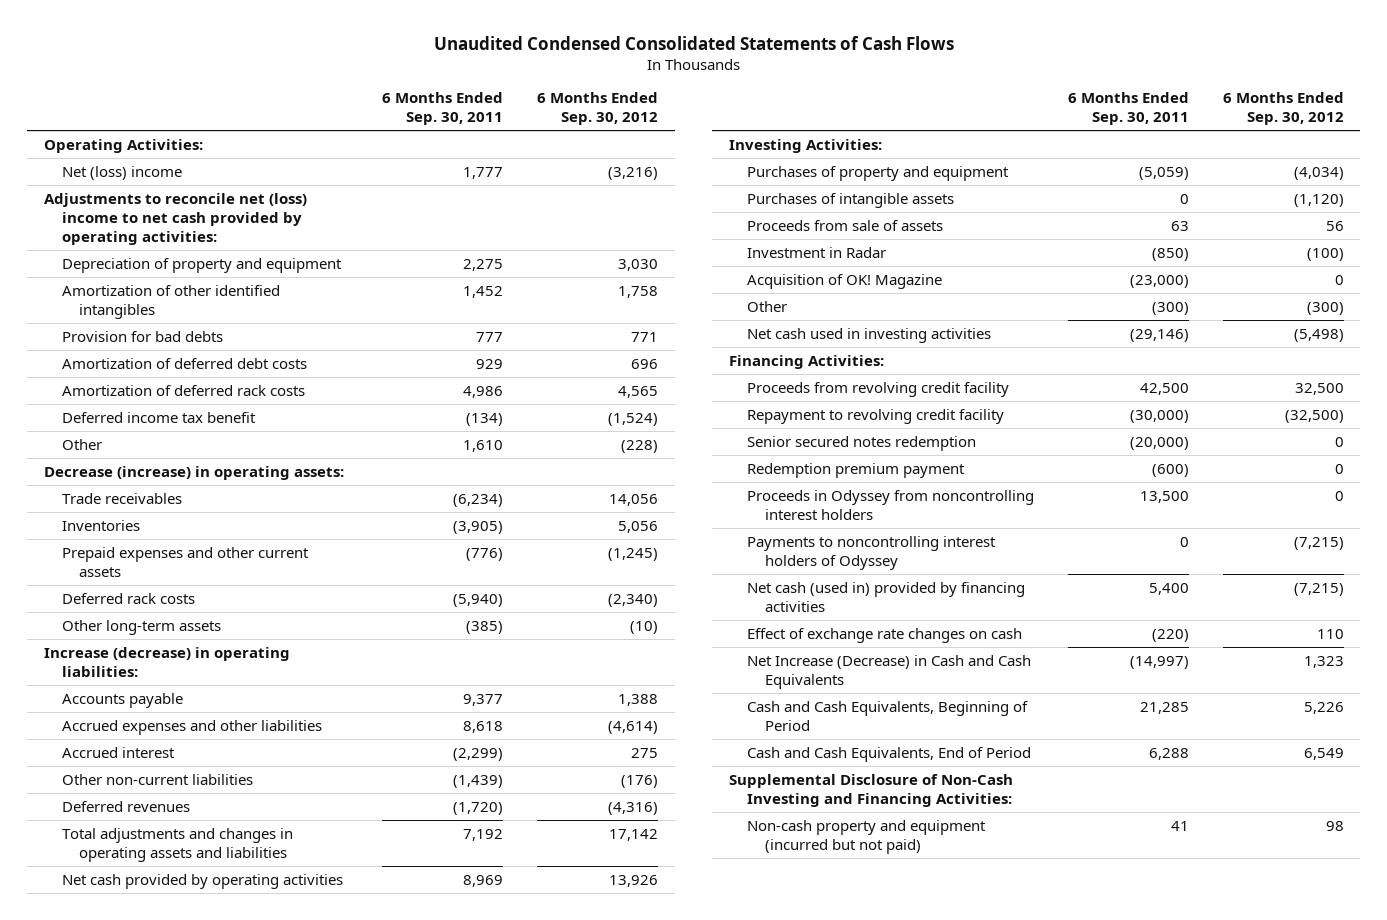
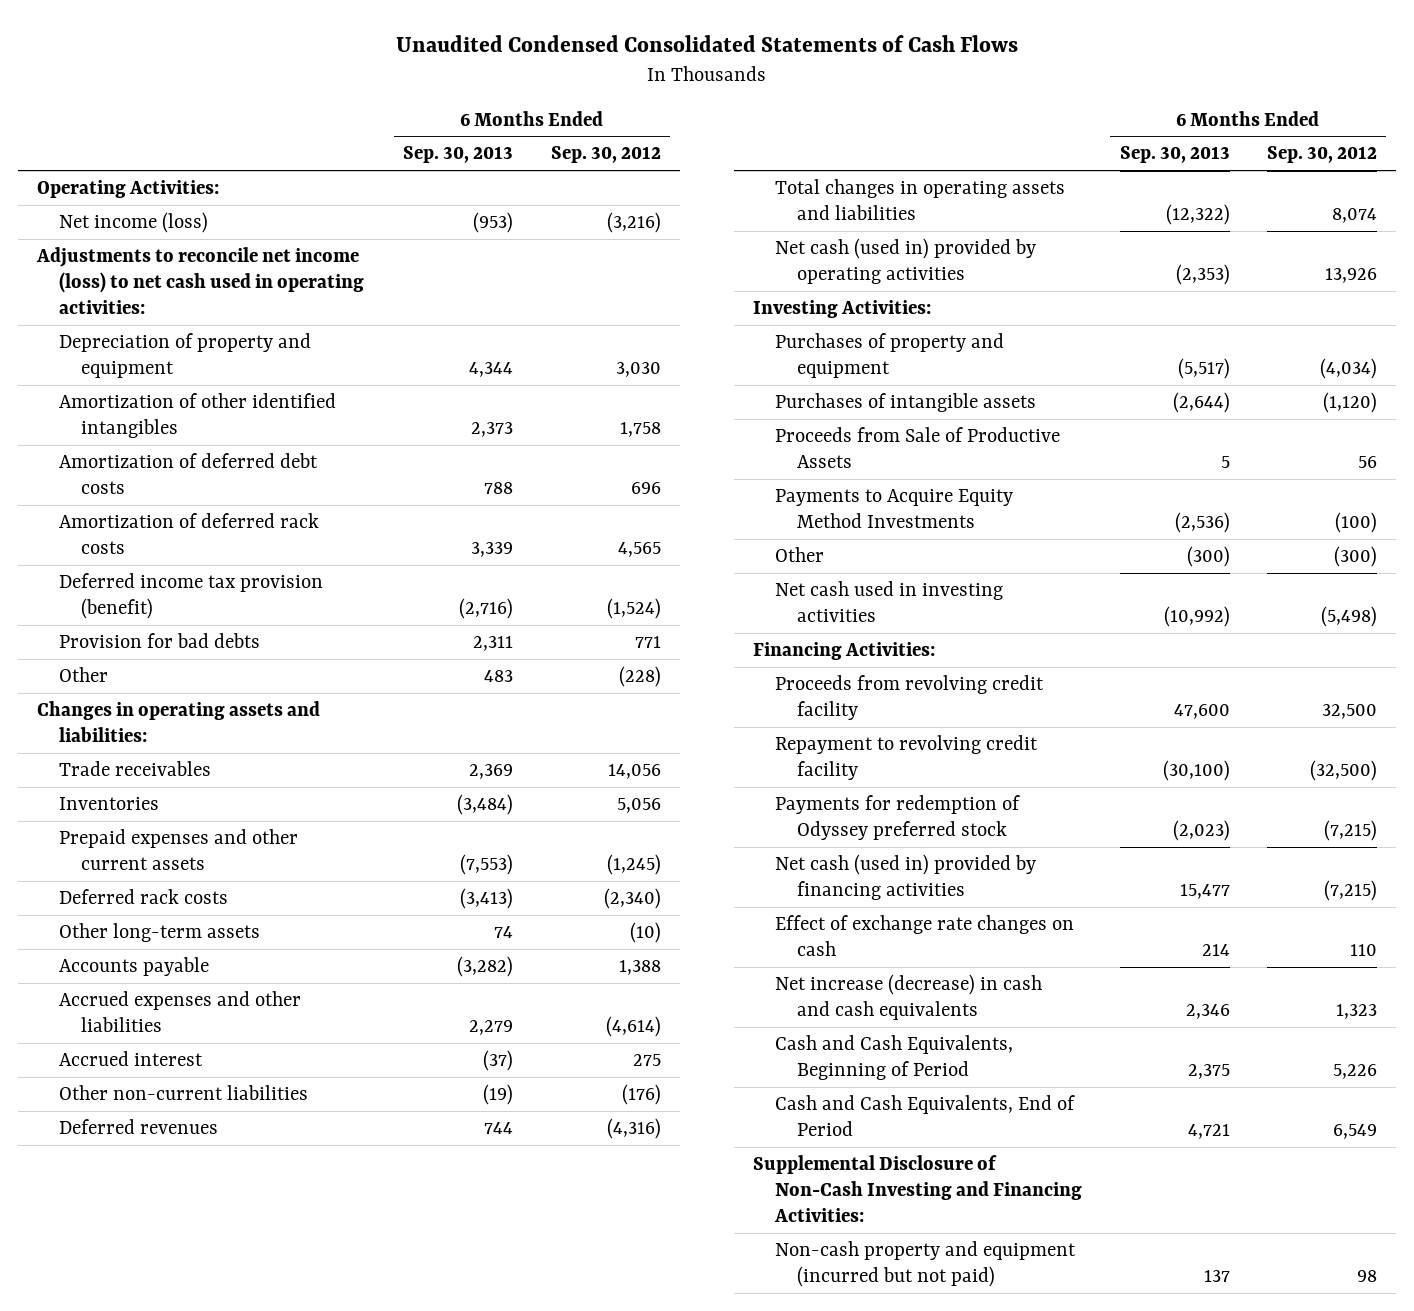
[382,92,504,126] 6 Months Ended Sep. 30, 2011 -> none
none -> [403,146,514,164] Sep. 30, 2013
[61,165,182,180] Net (loss) income -> [59,212,209,234] Net income (loss)
[43,192,307,245] Adjustments to reconcile net (loss) income to net cash provided by operating activities: -> [35,247,365,315] Adjustments to reconcile net income (loss) to net cash used in operating activities:
[61,411,256,423] Deferred income tax benefit -> [59,573,324,620] Deferred income tax provision (benefit)
[61,330,223,342] Provision for bad debts -> [59,633,261,649] Provision for bad debts
[43,465,344,480] Decrease (increase) in operating assets: -> [36,701,320,743] Changes in operating assets and liabilities:
[43,646,290,677] Increase (decrease) in operating liabilities: -> none
[61,827,293,862] Total adjustments and changes in operating assets and liabilities -> [775,179,1066,221] Total changes in operating assets and liabilities
[609,828,659,841] 17,142 -> [1332,208,1378,224] 8,074
[61,873,343,889] Net cash provided by operating activities -> [775,238,1037,285] Net cash (used in) provided by operating activities
[746,273,942,289] Acquisition of OK! Magazine -> none
[746,219,943,231] Proceeds from sale of assets -> [775,427,1061,469] Proceeds from Sale of Productive Assets
[746,246,886,258] Investment in Radar -> [775,489,1014,529] Payments to Acquire Equity Method Investments
[746,435,976,451] Senior secured notes redemption -> none
[746,462,965,478] Redemption premium payment -> none
[746,489,1034,520] Proceeds in Odyssey from noncontrolling interest holders -> none
[746,535,996,570] Payments to noncontrolling interest holders of Odyssey -> [775,795,1021,841] Payments for redemption of Odyssey preferred stock
[746,654,1031,689] Net Increase (Decrease) in Cash and Cash Equivalents -> [775,974,1043,1021] Net increase (decrease) in cash and cash equivalents

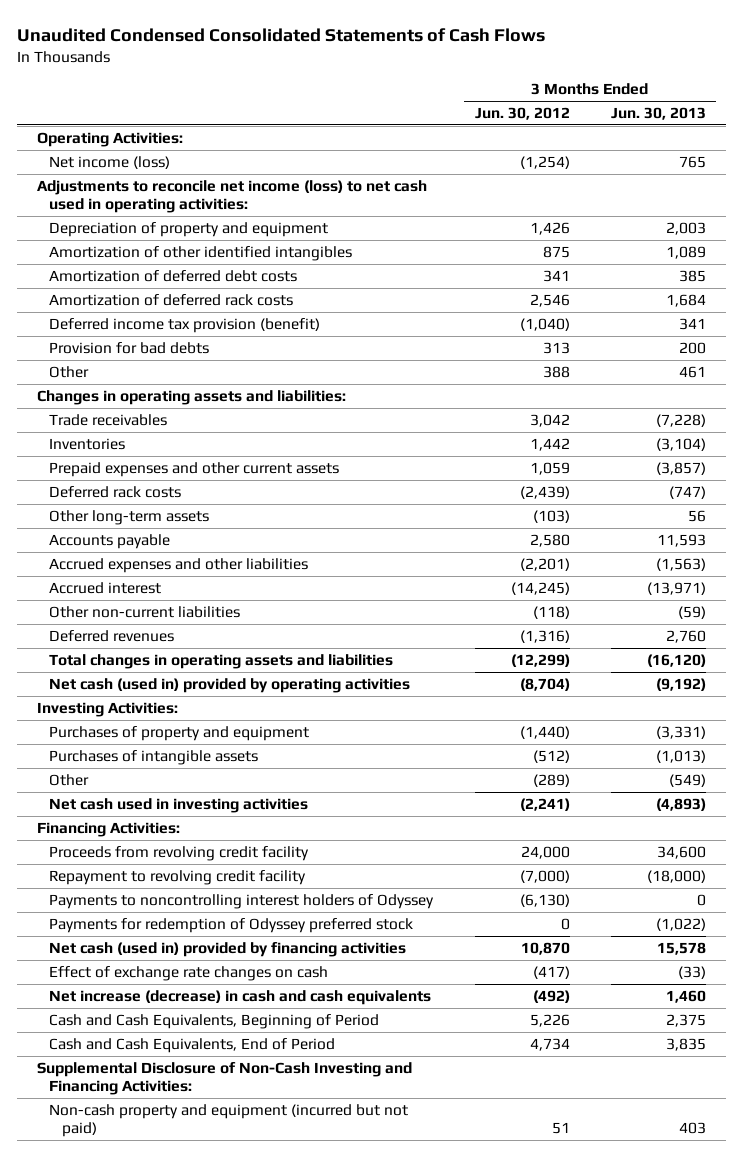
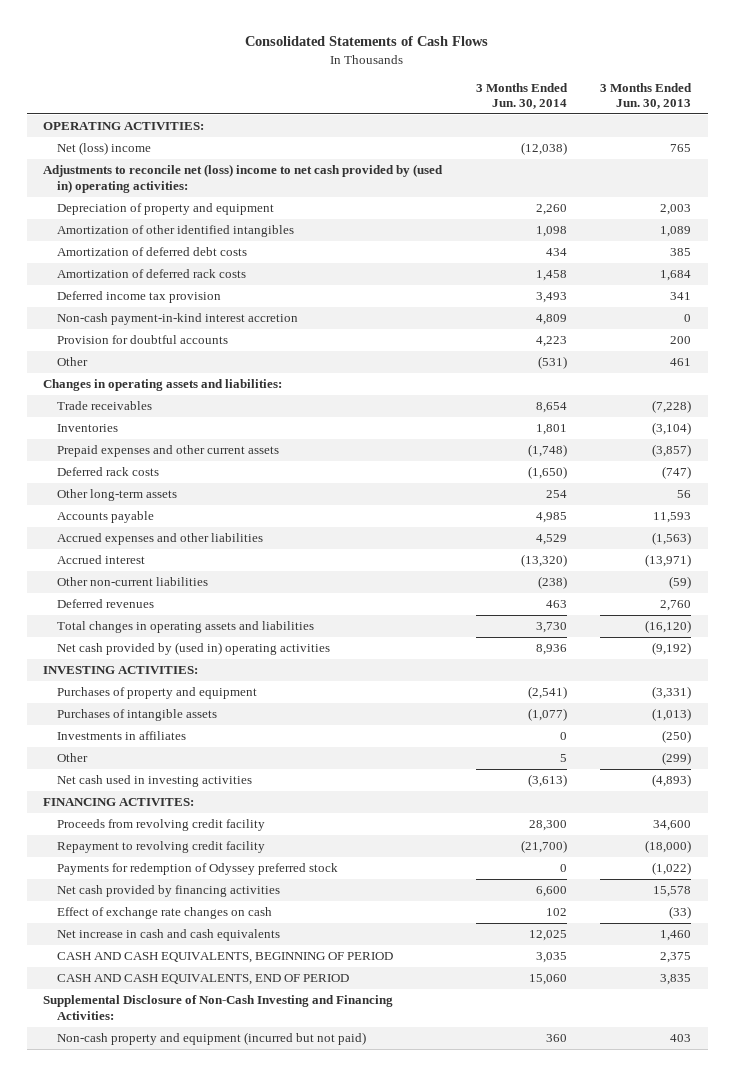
[16,27,545,42] Unaudited Condensed Consolidated Statements of Cash Flows -> [245,36,489,47] Consolidated Statements of Cash Flows
[474,107,570,121] Jun. 30, 2012 -> none
none -> [475,82,568,109] 3 Months Ended Jun. 30, 2014
[37,131,184,147] Operating Activities: -> [43,122,205,131] OPERATING ACTIVITIES:
[49,155,171,169] Net income (loss) -> [57,142,152,156] Net (loss) income
[37,179,428,214] Adjustments to reconcile net income (loss) to net cash used in operating activities: -> [43,164,444,193] Adjustments to reconcile net (loss) income to net cash provided by (used in) operating activities:
[49,317,321,333] Deferred income tax provision (benefit) -> [57,291,222,304] Deferred income tax provision
none -> [57,313,299,326] Non-cash payment-in-kind interest accretion
[49,341,210,354] Provision for bad debts -> [57,335,229,345] Provision for doubtful accounts
[49,677,411,693] Net cash (used in) provided by operating activities -> [57,642,331,656] Net cash provided by (used in) operating activities
[37,701,179,717] Investing Activities: -> [43,666,199,675] INVESTING ACTIVITIES:
none -> [57,731,187,741] Investments in affiliates
[668,773,706,787] (549) -> [662,752,692,766] (299)
[37,821,181,837] Financing Activities: -> [43,798,195,807] FINANCING ACTIVITES:
[49,893,435,909] Payments to noncontrolling interest holders of Odyssey -> none
[49,941,407,957] Net cash (used in) provided by financing activities -> [57,885,281,898] Net cash provided by financing activities
[49,989,432,1005] Net increase (decrease) in cash and cash equivalents -> [57,929,281,942] Net increase in cash and cash equivalents
[49,1013,380,1029] Cash and Cash Equivalents, Beginning of Period -> [57,952,394,964] CASH AND CASH EQUIVALENTS, BEGINNING OF PERIOD
[49,1037,336,1053] Cash and Cash Equivalents, End of Period -> [57,974,350,986] CASH AND CASH EQUIVALENTS, END OF PERIOD

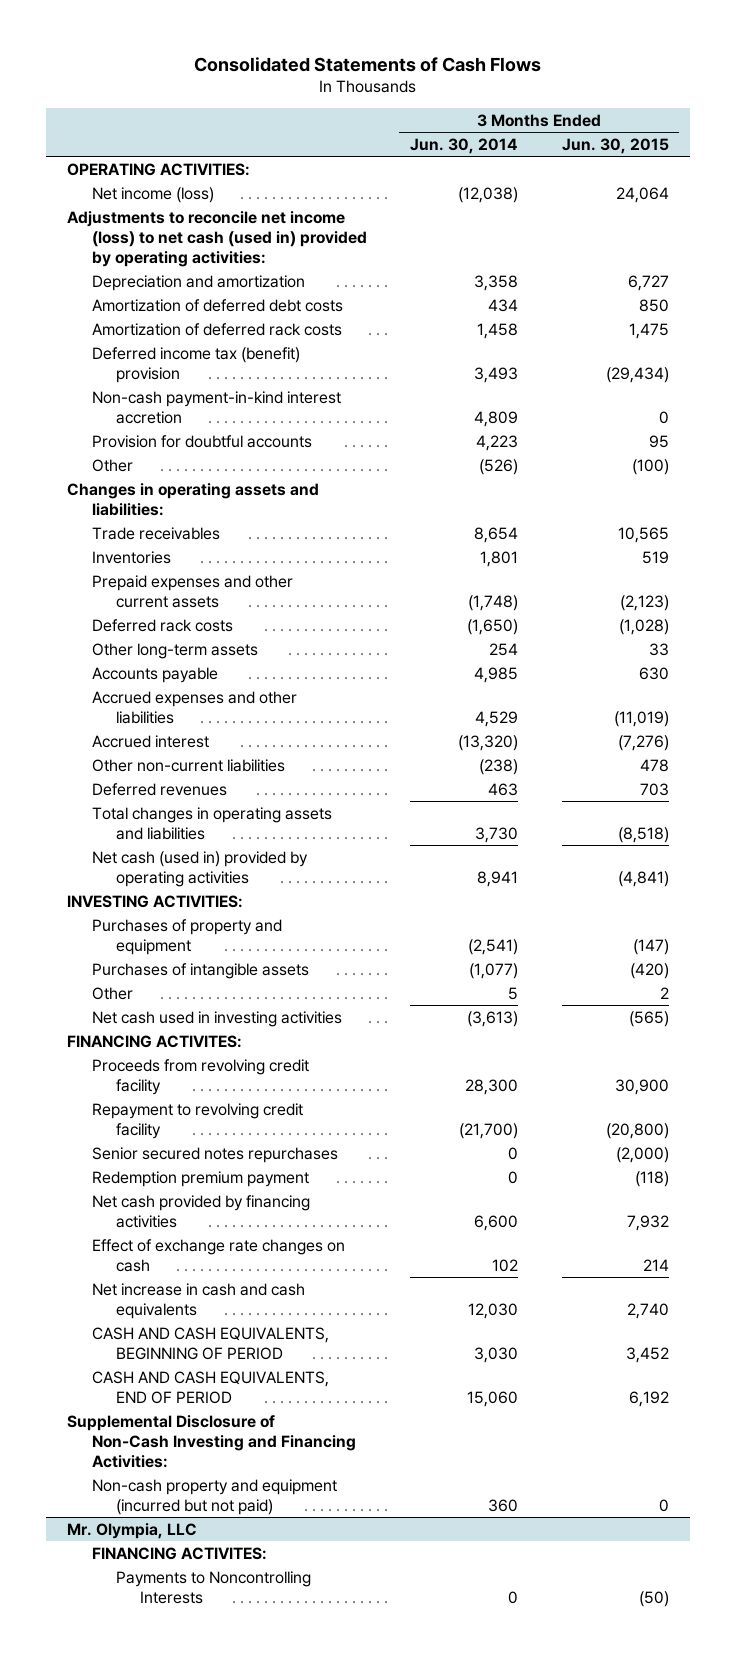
[600,82,693,109] 3 Months Ended Jun. 30, 2013 -> none
none -> [561,137,669,154] Jun. 30, 2015
[57,225,295,238] Amortization of other identified intangibles -> none
[57,142,152,156] Net (loss) income -> [91,186,214,203] Net income (loss)
[43,164,444,193] Adjustments to reconcile net (loss) income to net cash provided by (used in) operating activities: -> [67,210,367,267] Adjustments to reconcile net income (loss) to net cash (used in) provided by operating activities:
[57,203,275,216] Depreciation of property and equipment -> [91,274,305,291] Depreciation and amortization
[535,204,567,216] 2,260 -> [474,274,519,291] 3,358
[57,291,222,304] Deferred income tax provision -> [91,346,300,383] Deferred income tax (benefit) provision
[537,356,567,370] (531) -> [479,458,519,475] (526)
[57,642,331,656] Net cash provided by (used in) operating activities -> [91,850,308,887] Net cash (used in) provided by operating activities
[535,644,567,656] 8,936 -> [477,870,519,887] 8,941
[57,731,187,741] Investments in affiliates -> none
[57,863,339,876] Payments for redemption of Odyssey preferred stock -> none
none -> [91,1146,338,1163] Senior secured notes repurchases
none -> [91,1170,309,1187] Redemption premium payment
[528,930,567,942] 12,025 -> [468,1302,519,1319] 12,030
[535,952,567,964] 3,035 -> [474,1346,519,1363] 3,030
none -> [67,1522,198,1539] Mr. Olympia, LLC
none -> [91,1546,267,1560] FINANCING ACTIVITES:
none -> [116,1570,312,1604] Payments to Noncontrolling Interests

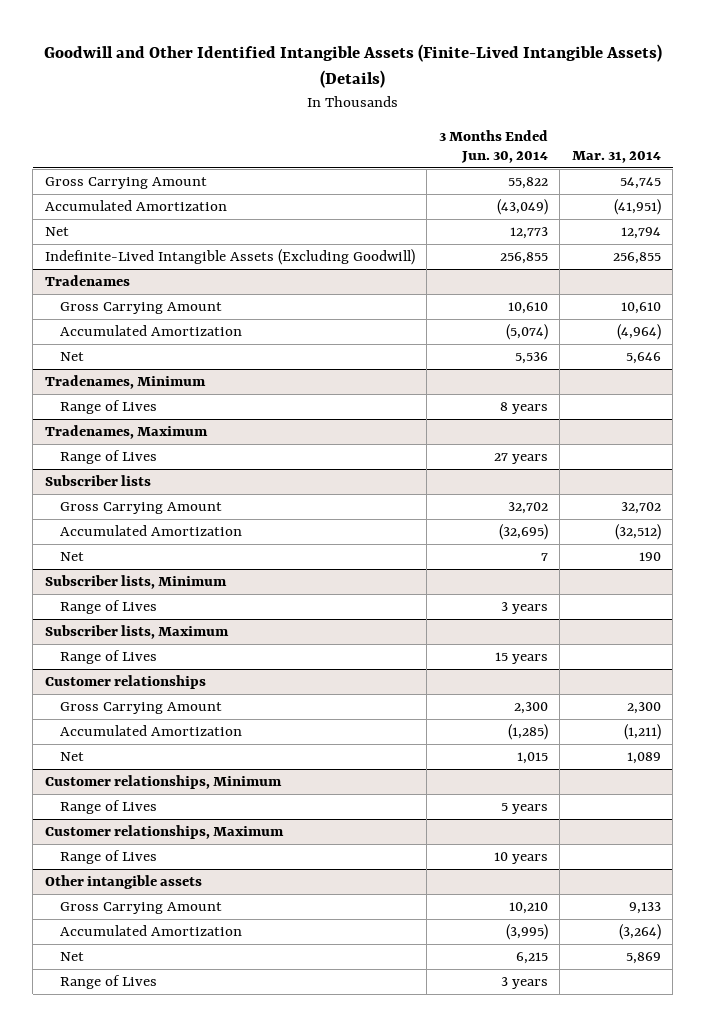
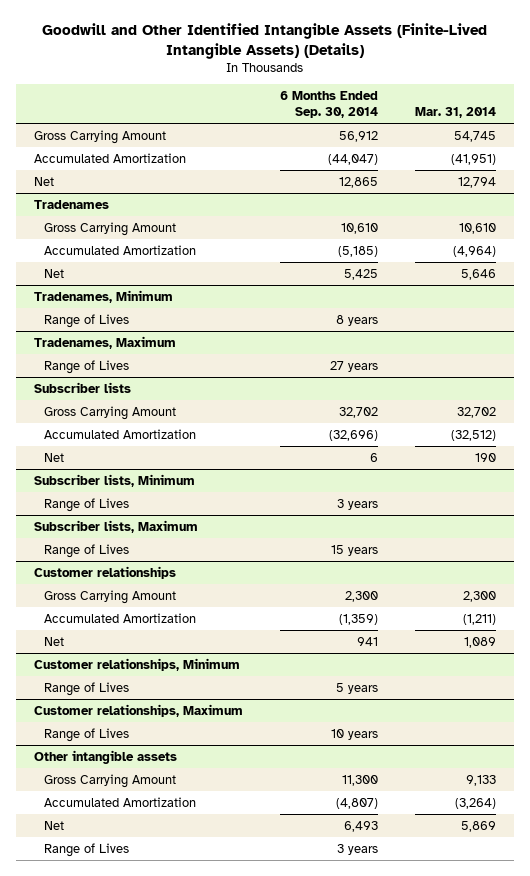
[438,129,548,164] 3 Months Ended Jun. 30, 2014 -> none
none -> [280,91,379,118] 6 Months Ended Sep. 30, 2014
[44,249,415,266] Indefinite-Lived Intangible Assets (Excluding Goodwill) -> none

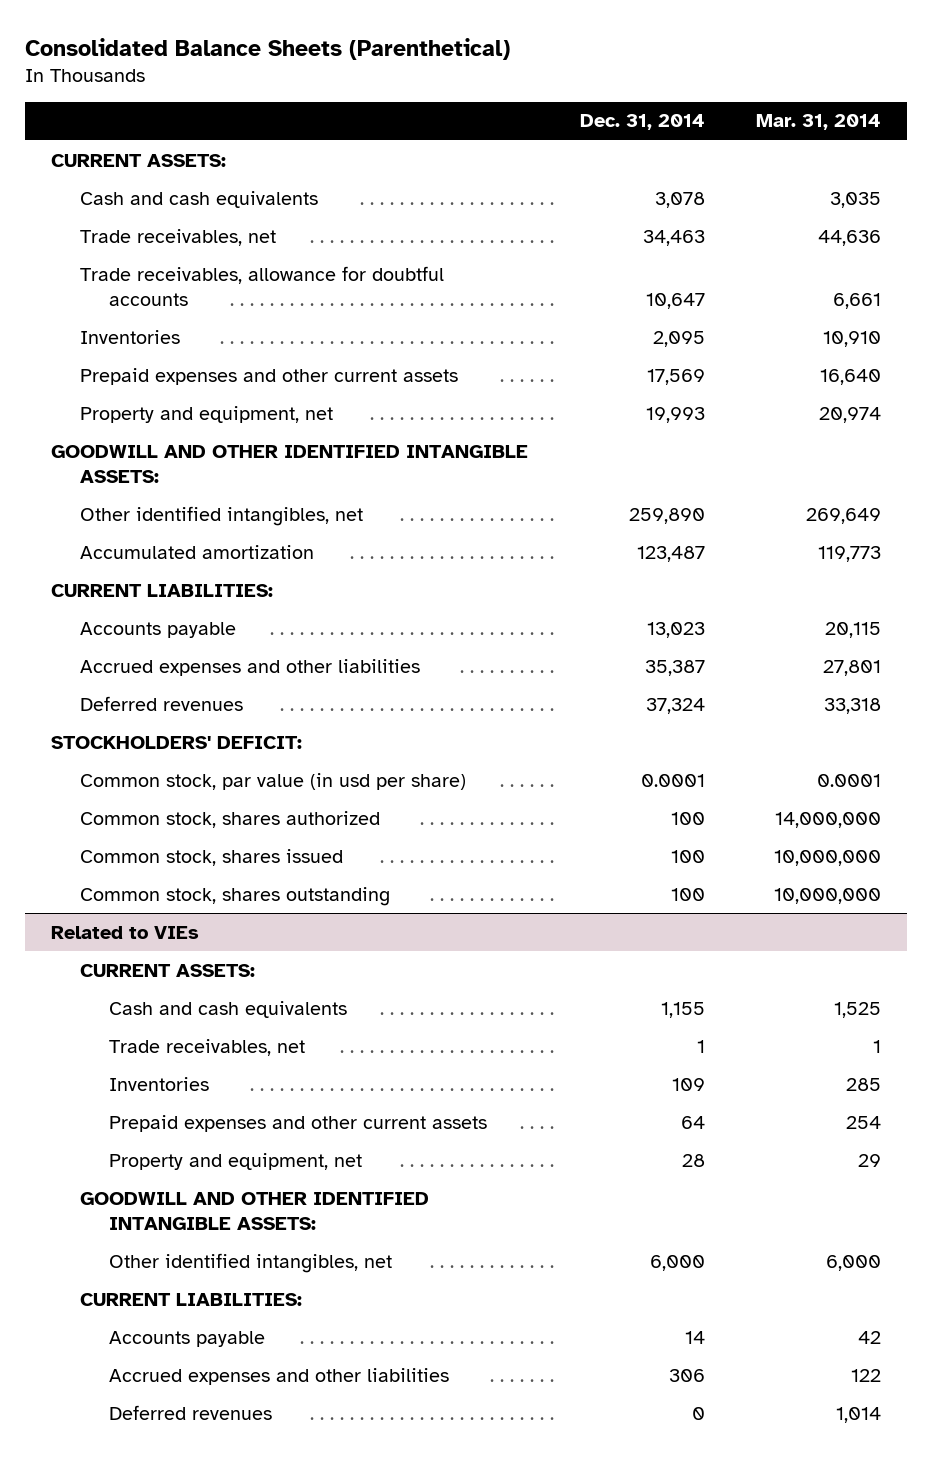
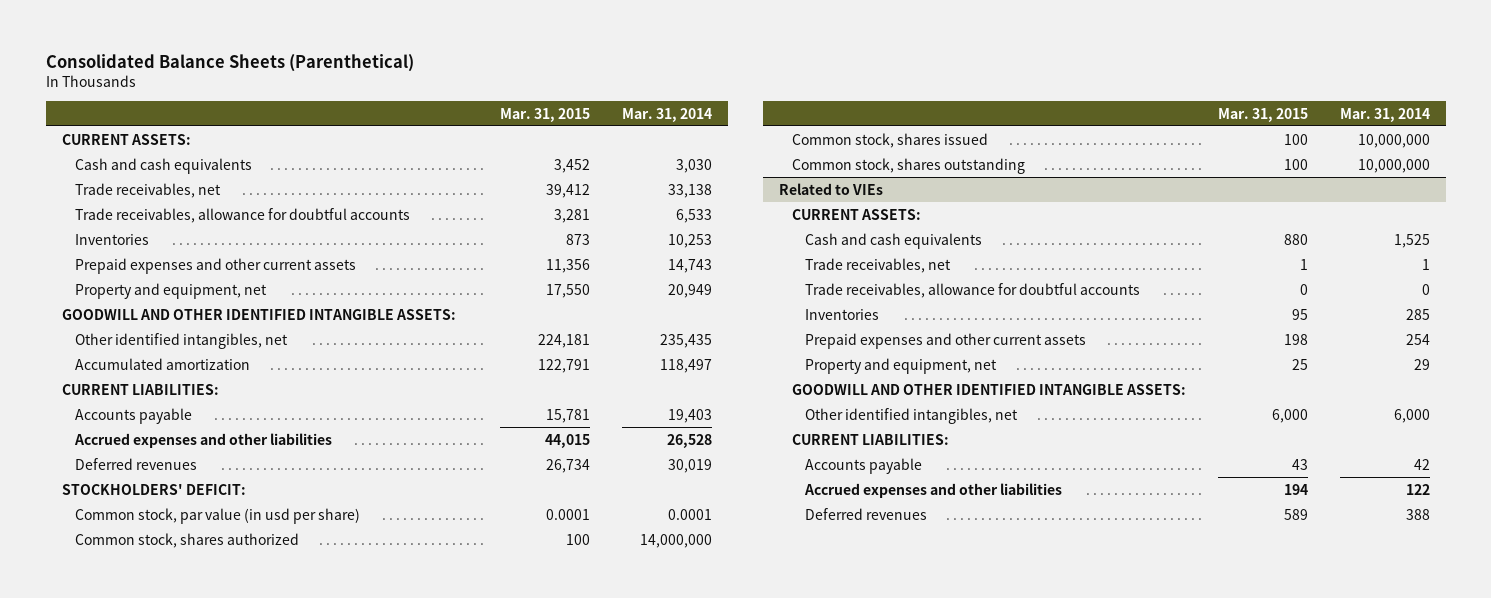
[579,114,705,131] Dec. 31, 2014 -> none
none -> [500,107,591,122] Mar. 31, 2015
[830,191,882,208] 3,035 -> [676,158,713,173] 3,030
[818,229,882,246] 44,636 -> [668,183,713,198] 33,138
[833,292,882,309] 6,661 -> [676,208,713,223] 6,533
[823,330,882,347] 10,910 -> [668,233,713,248] 10,253
[820,368,882,385] 16,640 -> [668,258,713,273] 14,743
[819,406,882,423] 20,974 -> [668,283,713,298] 20,949
[806,507,882,524] 269,649 -> [660,333,713,348] 235,435
[818,545,882,562] 119,773 -> [660,358,713,373] 118,497
[825,621,882,638] 20,115 -> [668,408,713,423] 19,403
[823,659,882,676] 27,801 -> [667,433,713,448] 26,528
[824,697,882,714] 33,318 -> [668,458,713,473] 30,019
none -> [804,282,1140,298] Trade receivables, allowance for doubtful accounts
[836,1406,882,1423] 1,014 -> [1405,508,1430,520] 388

